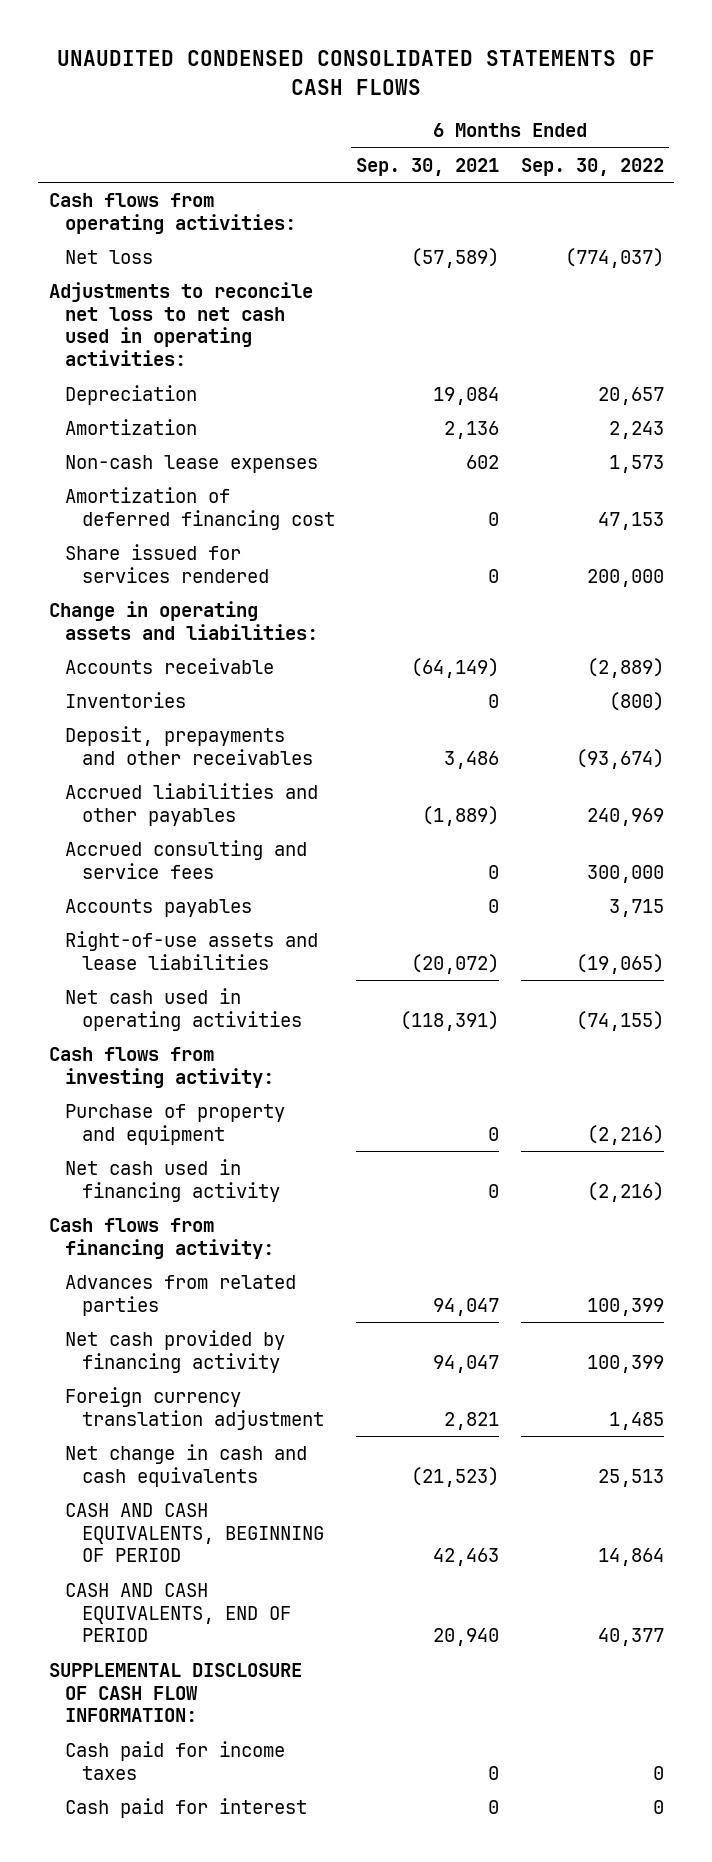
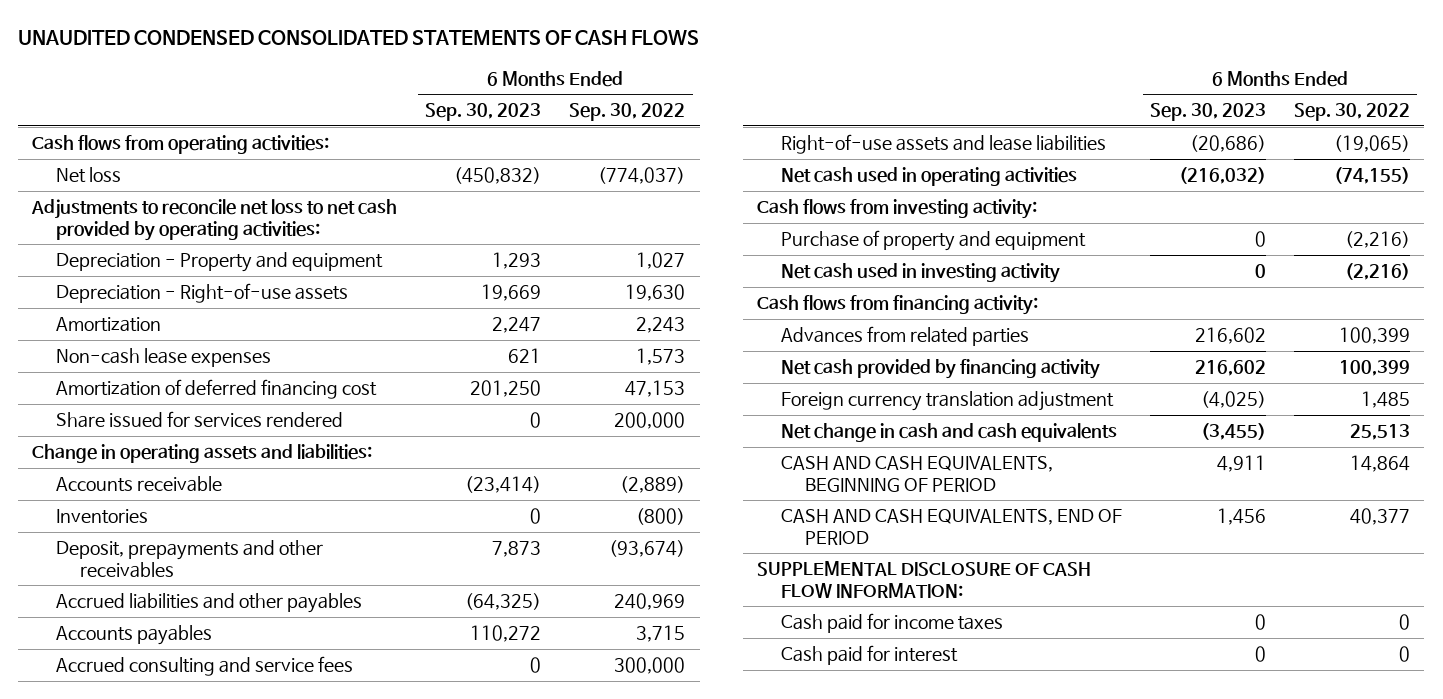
[356,157,500,176] Sep. 30, 2021 -> none
none -> [425,103,542,122] Sep. 30, 2023
[48,281,313,367] Adjustments to reconcile net loss to net cash used in operating activities: -> [31,199,398,241] Adjustments to reconcile net loss to net cash provided by operating activities:
[65,384,198,405] Depreciation -> [55,252,383,273] Depreciation - Property and equipment
[597,386,664,405] 20,657 -> [636,252,686,270] 1,027
none -> [55,283,348,304] Depreciation - Right-of-use assets
[65,839,308,879] Accrued consulting and service fees -> [55,656,353,677] Accrued consulting and service fees
[65,1158,281,1202] Net cash used in financing activity -> [780,263,1060,284] Net cash used in investing activity

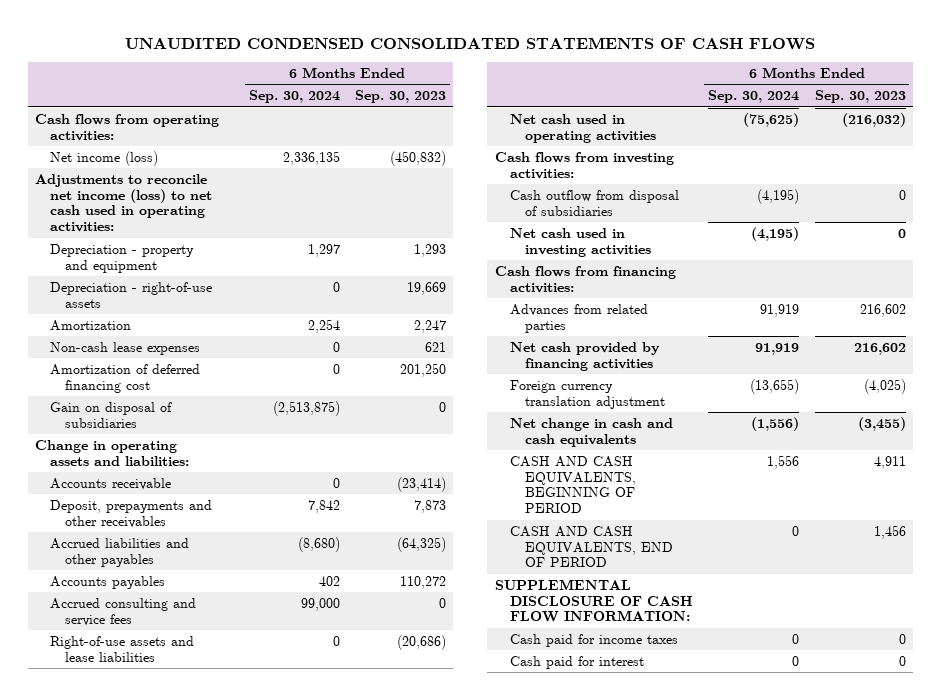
[569,103,686,122] Sep. 30, 2022 -> none
none -> [248,90,340,104] Sep. 30, 2024
[55,167,121,184] Net loss -> [50,150,159,166] Net income (loss)
[31,199,398,241] Adjustments to reconcile net loss to net cash provided by operating activities: -> [35,173,213,233] Adjustments to reconcile net income (loss) to net cash used in operating activities:
[55,252,383,273] Depreciation - Property and equipment -> [50,243,195,273] Depreciation - property and equipment
[55,283,348,304] Depreciation - Right-of-use assets -> [50,281,213,308] Depreciation - right-of-use assets
[55,411,343,429] Share issued for services rendered -> none
none -> [50,401,173,428] Gain on disposal of subsidiaries
[55,509,148,525] Inventories -> none
[780,230,1086,252] Purchase of property and equipment -> none
[757,199,1038,220] Cash flows from investing activity: -> [494,151,674,179] Cash flows from investing activities:
none -> [509,189,679,216] Cash outflow from disposal of subsidiaries
[780,263,1060,284] Net cash used in investing activity -> [509,227,651,257] Net cash used in investing activities
[757,295,1039,316] Cash flows from financing activity: -> [494,265,676,293] Cash flows from financing activities:
[780,359,1100,380] Net cash provided by financing activity -> [509,341,660,371] Net cash provided by financing activities

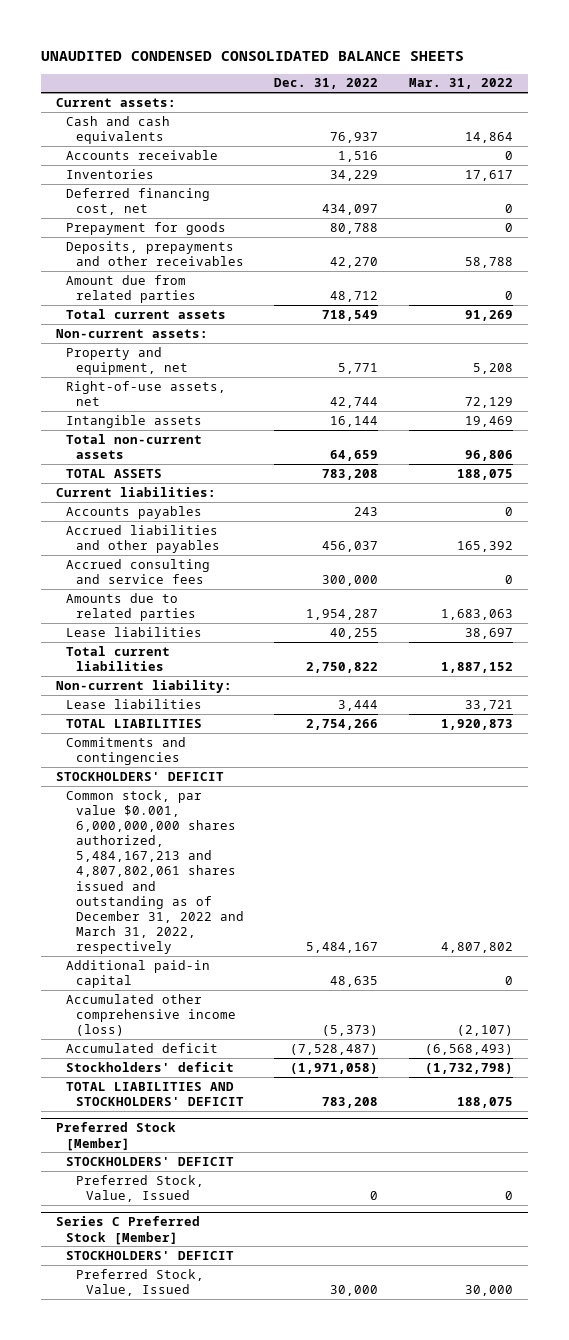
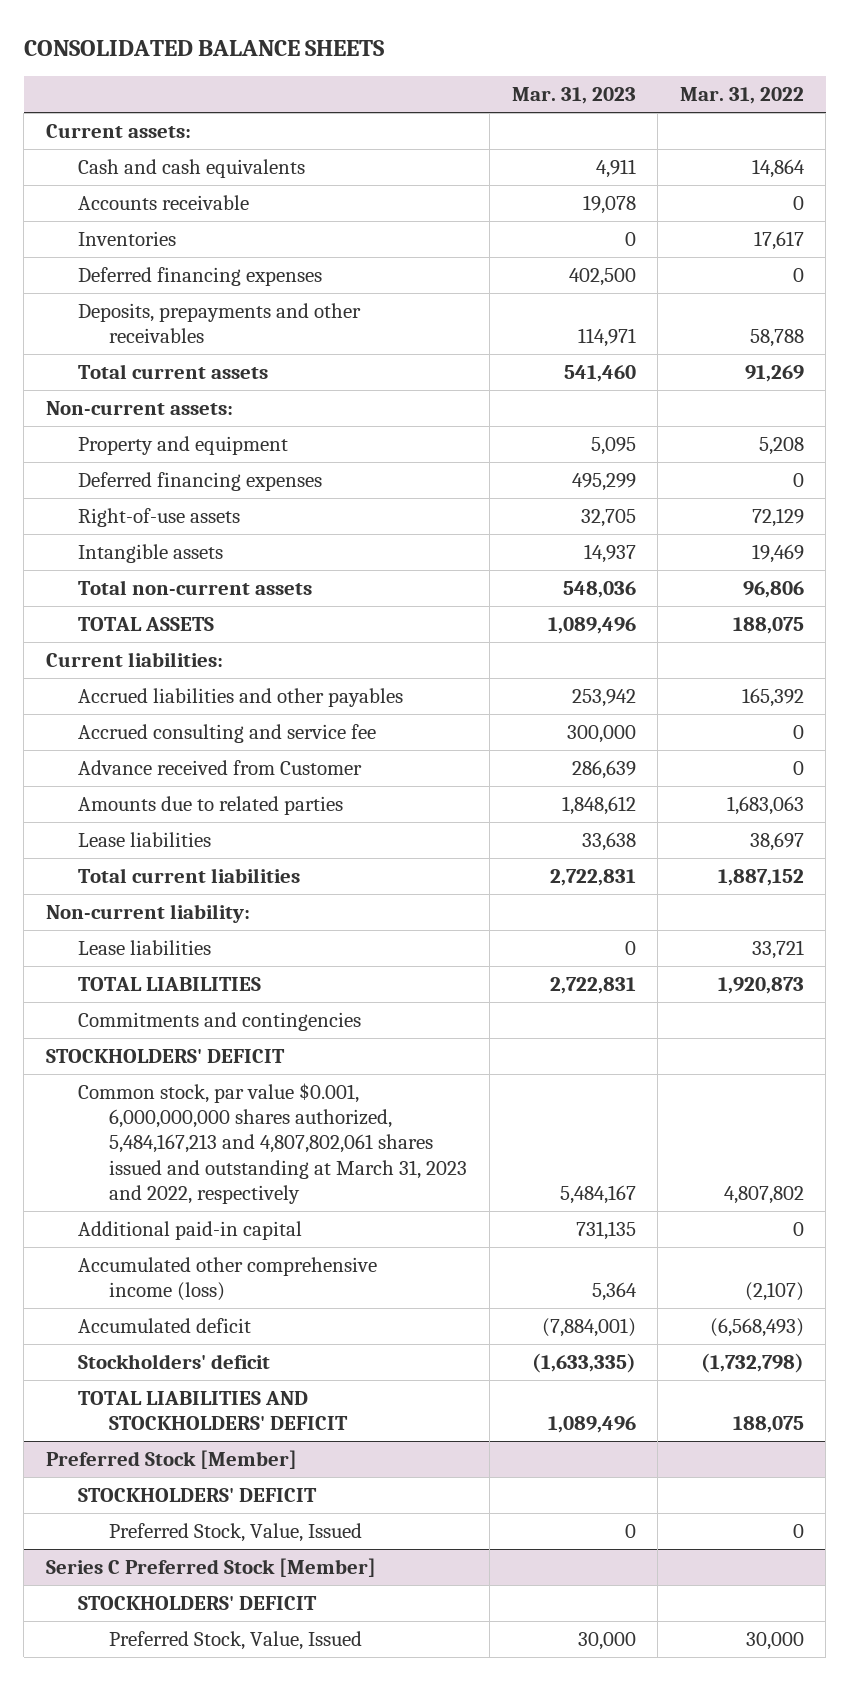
[41,50,465,61] UNAUDITED CONDENSED CONSOLIDATED BALANCE SHEETS -> [23,39,384,56] CONSOLIDATED BALANCE SHEETS
[274,78,379,90] Dec. 31, 2022 -> none
none -> [511,87,636,105] Mar. 31, 2023
[66,187,211,215] Deferred financing cost, net -> none
[66,221,227,235] Prepayment for goods -> none
none -> [77,266,322,286] Deferred financing expenses
[66,274,196,303] Amount due from related parties -> none
[66,346,188,375] Property and equipment, net -> [77,435,288,455] Property and equipment
none -> [77,471,322,491] Deferred financing expenses
[66,380,227,406] Right-of-use assets, net -> [77,507,240,527] Right-of-use assets
[66,505,203,519] Accounts payables -> none
[66,558,211,584] Accrued consulting and service fees -> [77,723,376,743] Accrued consulting and service fee
none -> [77,759,362,775] Advance received from Customer
[66,789,244,955] Common stock, par value $0.001, 6,000,000,000 shares authorized, 5,484,167,213 and 4,807,802,061 shares issued and outstanding as of December 31, 2022 and March 31, 2022, respectively -> [77,1082,468,1205] Common stock, par value $0.001, 6,000,000,000 shares authorized, 5,484,167,213 and 4,807,802,061 shares issued and outstanding at March 31, 2023 and 2022, respectively

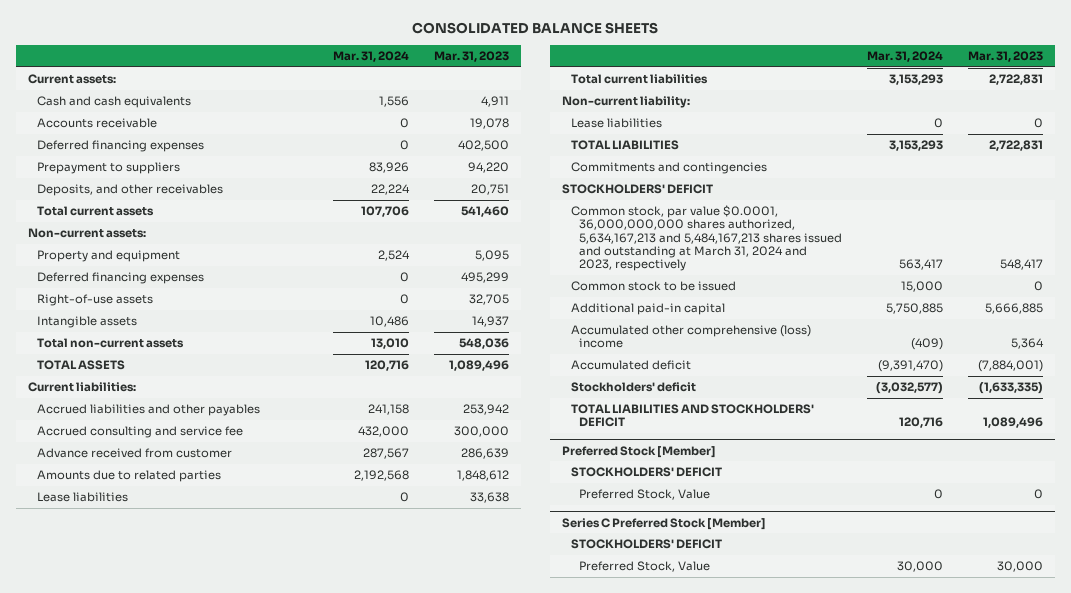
[679,87,804,105] Mar. 31, 2022 -> none
none -> [332,51,409,63] Mar. 31, 2024
[77,230,176,246] Inventories -> none
none -> [36,162,180,175] Prepayment to suppliers
[77,302,361,344] Deposits, prepayments and other receivables -> [36,184,223,197] Deposits, and other receivables
[577,328,636,348] 114,971 -> [470,184,509,196] 20,751
[77,759,362,775] Advance received from Customer -> [36,448,232,459] Advance received from customer
[77,1082,468,1205] Common stock, par value $0.001, 6,000,000,000 shares authorized, 5,484,167,213 and 4,807,802,061 shares issued and outstanding at March 31, 2023 and 2022, respectively -> [570,205,843,272] Common stock, par value $0.0001, 36,000,000,000 shares authorized, 5,634,167,213 and 5,484,167,213 shares issued and outstanding at March 31, 2024 and 2023, respectively
[559,1185,636,1205] 5,484,167 -> [999,259,1043,271] 548,417
none -> [570,281,736,292] Common stock to be issued
[575,1220,636,1240] 731,135 -> [984,303,1043,315] 5,666,885
[77,1256,377,1302] Accumulated other comprehensive income (loss) -> [570,325,811,349] Accumulated other comprehensive (loss) income
[109,1522,363,1542] Preferred Stock, Value, Issued -> [579,489,711,501] Preferred Stock, Value
[109,1630,363,1650] Preferred Stock, Value, Issued -> [579,561,711,573] Preferred Stock, Value

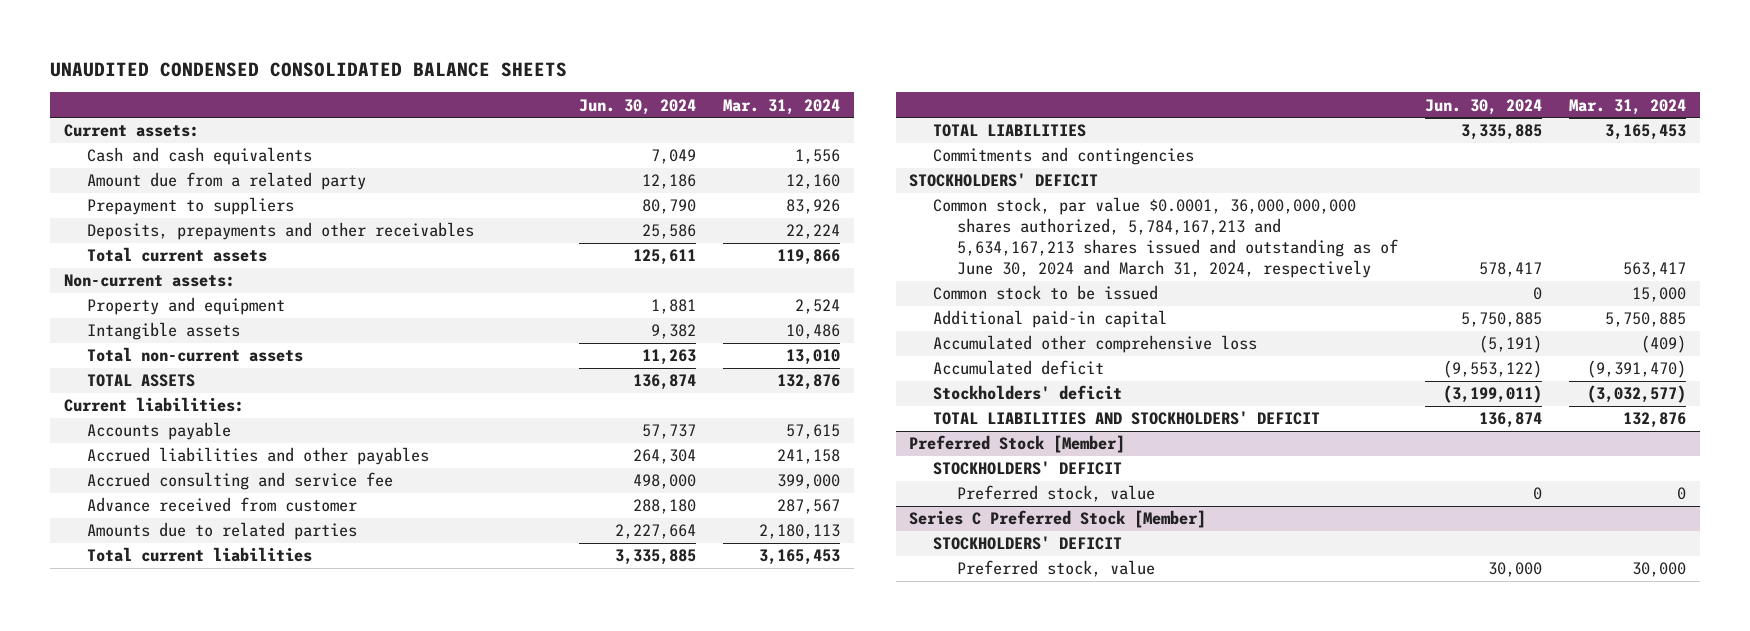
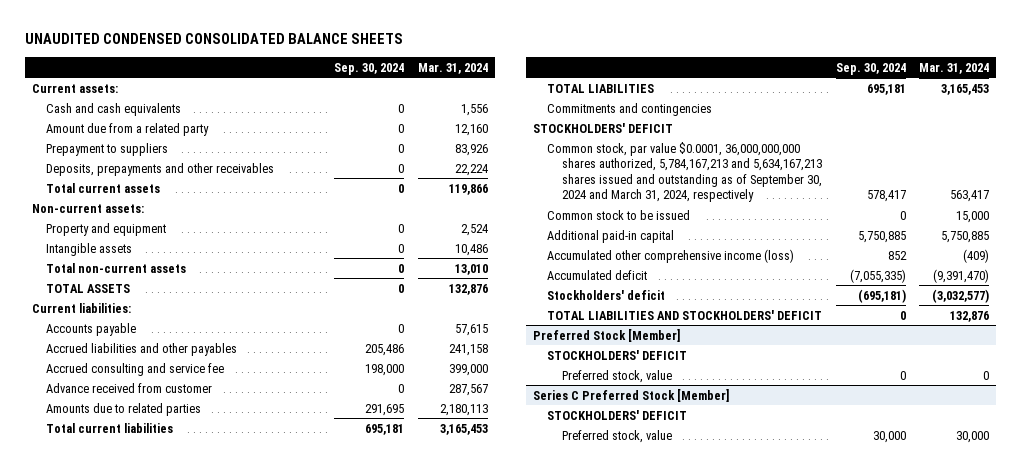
[579,98,697,115] Jun. 30, 2024 -> none
none -> [334,62,405,75] Sep. 30, 2024
[932,197,1398,279] Common stock, par value $0.0001, 36,000,000,000 shares authorized, 5,784,167,213 and 5,634,167,213 shares issued and outstanding as of June 30, 2024 and March 31, 2024, respectively -> [547,141,822,203] Common stock, par value $0.0001, 36,000,000,000 shares authorized, 5,784,167,213 and 5,634,167,213 shares issued and outstanding as of September 30, 2024 and March 31, 2024, respectively
[932,335,1257,354] Accumulated other comprehensive loss -> [547,248,795,263] Accumulated other comprehensive income (loss)

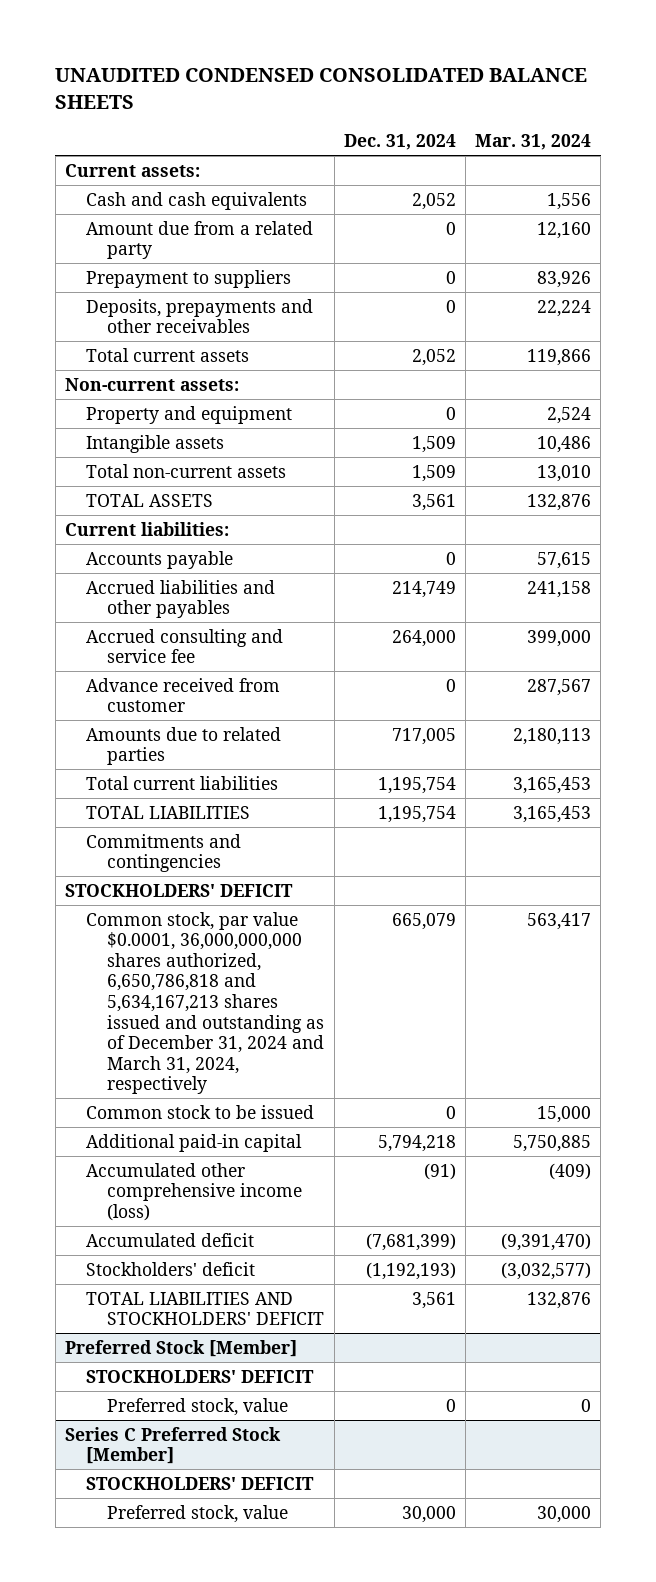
[334,62,405,75] Sep. 30, 2024 -> none
none -> [343,134,456,151] Dec. 31, 2024
[547,141,822,203] Common stock, par value $0.0001, 36,000,000,000 shares authorized, 5,784,167,213 and 5,634,167,213 shares issued and outstanding as of September 30, 2024 and March 31, 2024, respectively -> [86,911,325,1095] Common stock, par value $0.0001, 36,000,000,000 shares authorized, 6,650,786,818 and 5,634,167,213 shares issued and outstanding as of December 31, 2024 and March 31, 2024, respectively

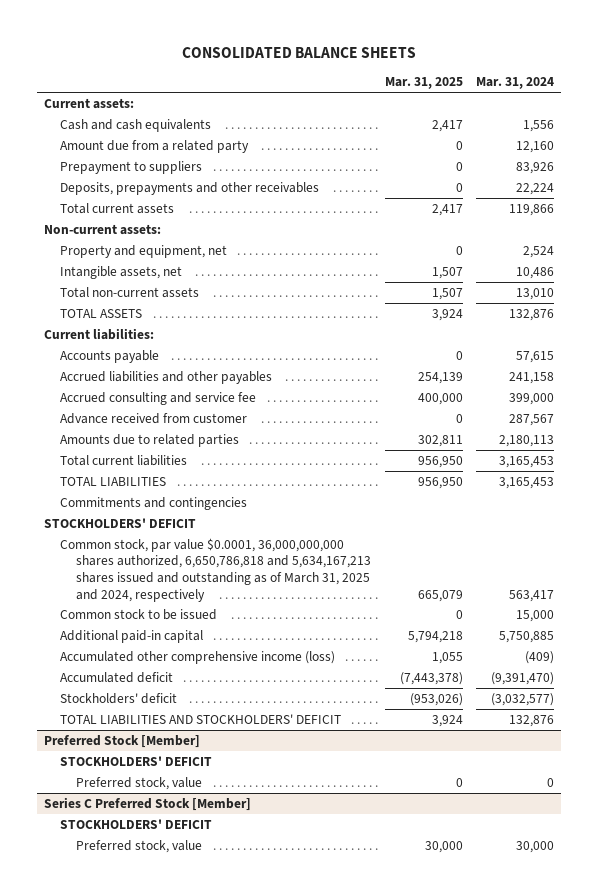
[55,68,588,110] UNAUDITED CONDENSED CONSOLIDATED BALANCE SHEETS -> [182,46,417,58] CONSOLIDATED BALANCE SHEETS
[343,134,456,151] Dec. 31, 2024 -> none
none -> [384,77,463,90] Mar. 31, 2025
[86,405,293,424] Property and equipment -> [59,244,227,258] Property and equipment, net
[86,434,225,453] Intangible assets -> [59,265,182,279] Intangible assets, net
[86,911,325,1095] Common stock, par value $0.0001, 36,000,000,000 shares authorized, 6,650,786,818 and 5,634,167,213 shares issued and outstanding as of December 31, 2024 and March 31, 2024, respectively -> [59,537,371,602] Common stock, par value $0.0001, 36,000,000,000 shares authorized, 6,650,786,818 and 5,634,167,213 shares issued and outstanding as of March 31, 2025 and 2024, respectively

